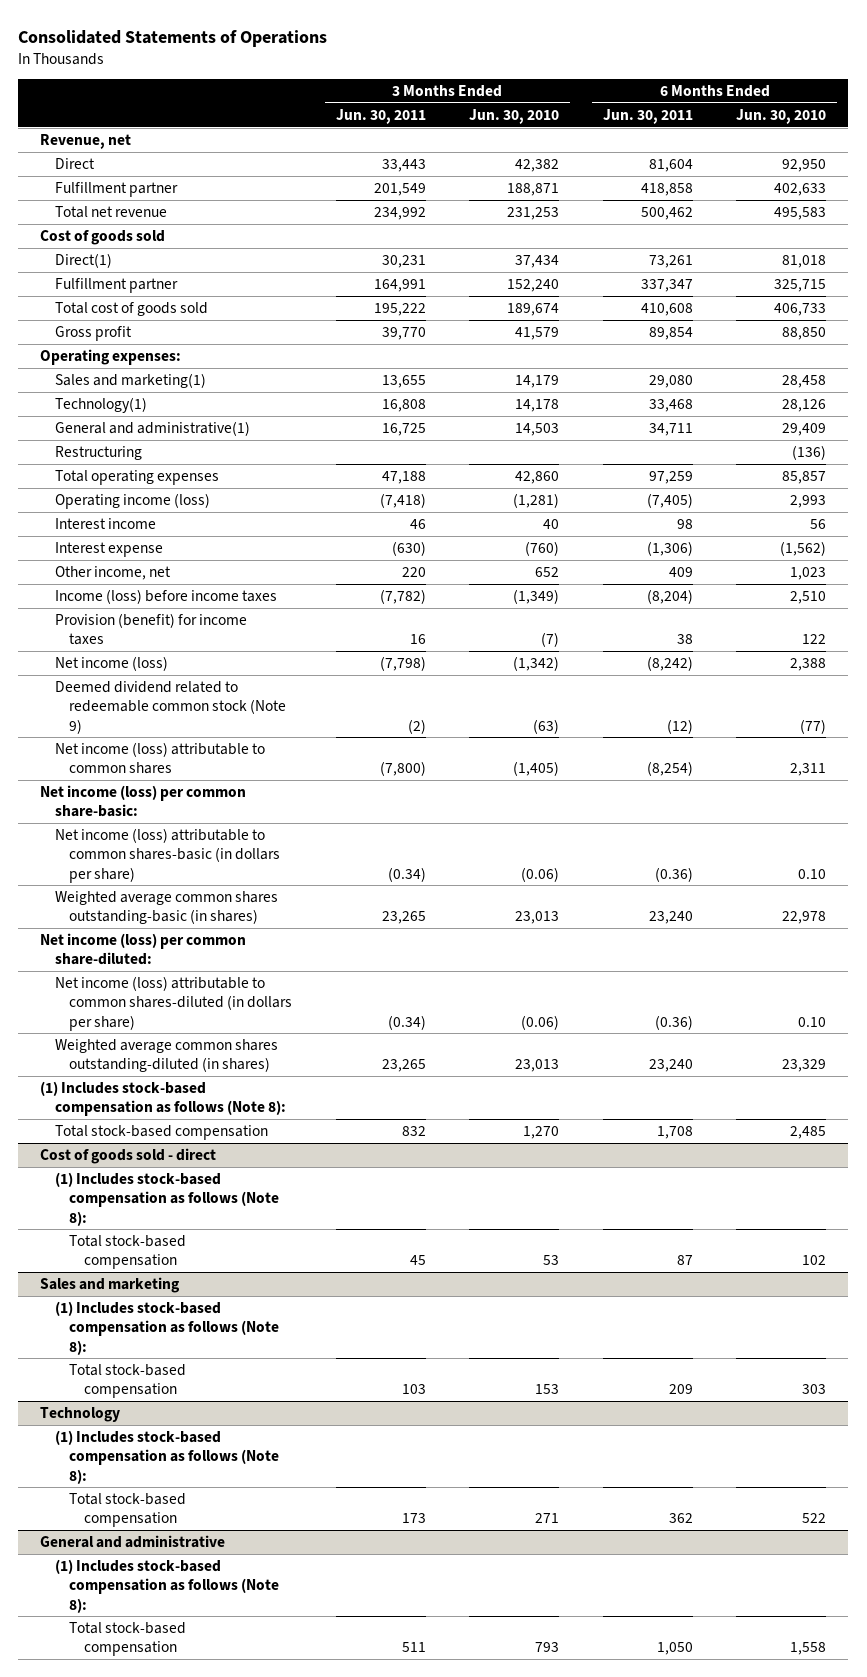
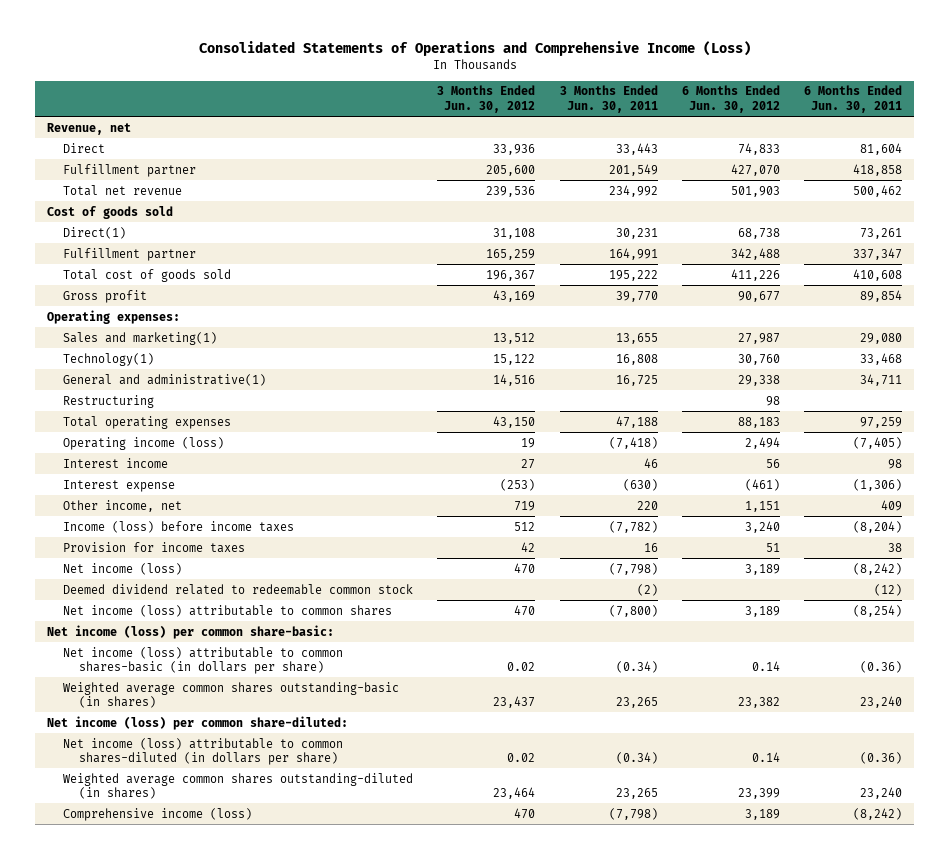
[18,29,328,47] Consolidated Statements of Operations -> [198,41,751,57] Consolidated Statements of Operations and Comprehensive Income (Loss)
[469,109,560,125] Jun. 30, 2010 -> none
[736,109,827,125] Jun. 30, 2010 -> none
none -> [437,85,536,113] 3 Months Ended Jun. 30, 2012
none -> [681,85,780,113] 6 Months Ended Jun. 30, 2012
[54,613,247,646] Provision (benefit) for income taxes -> [63,541,246,553] Provision for income taxes
[54,681,287,734] Deemed dividend related to redeemable common stock (Note 9) -> [63,583,414,595] Deemed dividend related to redeemable common stock
[40,1081,286,1117] (1) Includes stock-based compensation as follows (Note 8): -> none
[54,1125,268,1141] Total stock-based compensation -> none
[40,1148,217,1165] Cost of goods sold - direct -> none
[54,1172,280,1226] (1) Includes stock-based compensation as follows (Note 8): -> none
[69,1235,187,1270] Total stock-based compensation -> none
[40,1277,181,1294] Sales and marketing -> none
[54,1301,280,1355] (1) Includes stock-based compensation as follows (Note 8): -> none
[69,1364,187,1399] Total stock-based compensation -> none
[40,1407,121,1423] Technology -> none
[54,1430,280,1484] (1) Includes stock-based compensation as follows (Note 8): -> none
[69,1493,187,1528] Total stock-based compensation -> none
[40,1535,226,1549] General and administrative -> none
[54,1559,280,1613] (1) Includes stock-based compensation as follows (Note 8): -> none
[69,1622,187,1657] Total stock-based compensation -> none
none -> [63,807,253,821] Comprehensive income (loss)

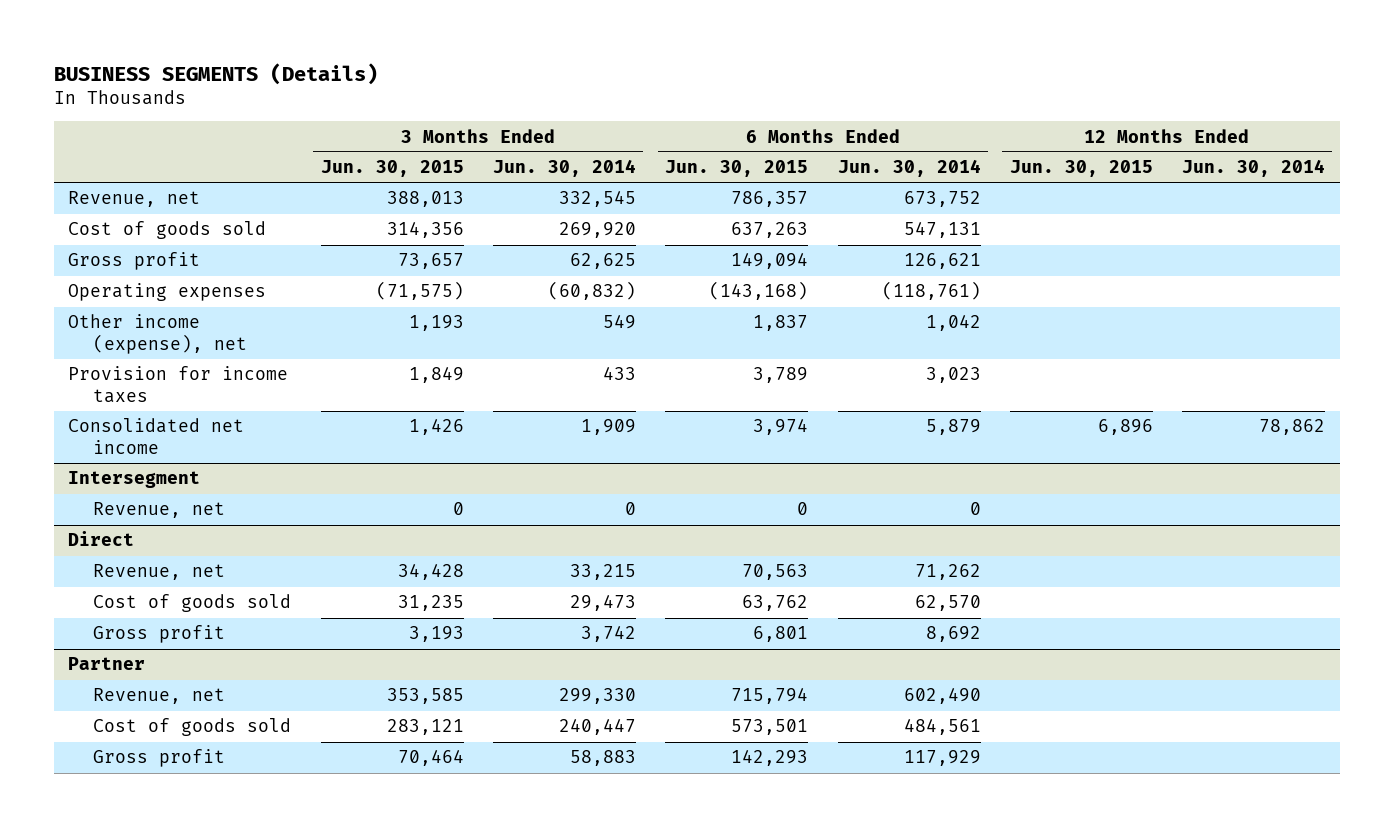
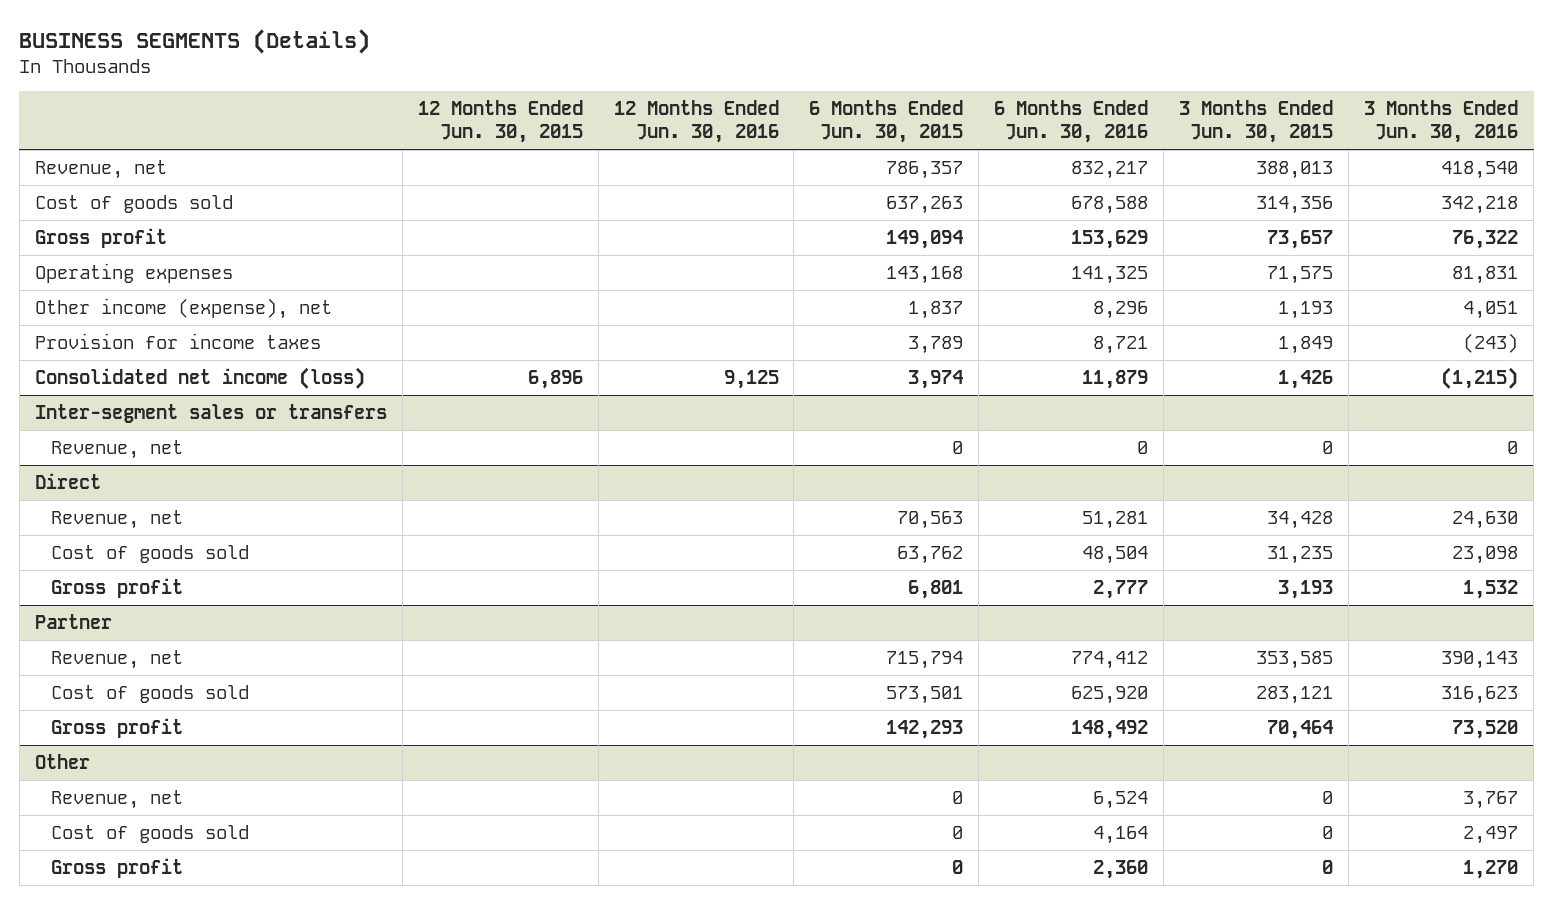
[492,159,636,178] Jun. 30, 2014 -> none
[837,159,981,178] Jun. 30, 2014 -> none
[1182,159,1326,178] Jun. 30, 2014 -> none
none -> [613,100,779,144] 12 Months Ended Jun. 30, 2016
none -> [994,100,1149,144] 6 Months Ended Jun. 30, 2016
none -> [1364,100,1519,144] 3 Months Ended Jun. 30, 2016
[375,281,464,301] (71,575) -> [1267,265,1334,284] 71,575
[709,281,809,301] (143,168) -> [886,265,964,284] 143,168
[68,418,245,454] Consolidated net income -> [34,366,365,389] Consolidated net income (loss)
[68,471,201,489] Intersegment -> [34,403,387,423] Inter-segment sales or transfers
none -> [34,753,90,769] Other
none -> [50,789,183,809] Revenue, net
none -> [50,824,249,843] Cost of goods sold
none -> [50,857,183,878] Gross profit

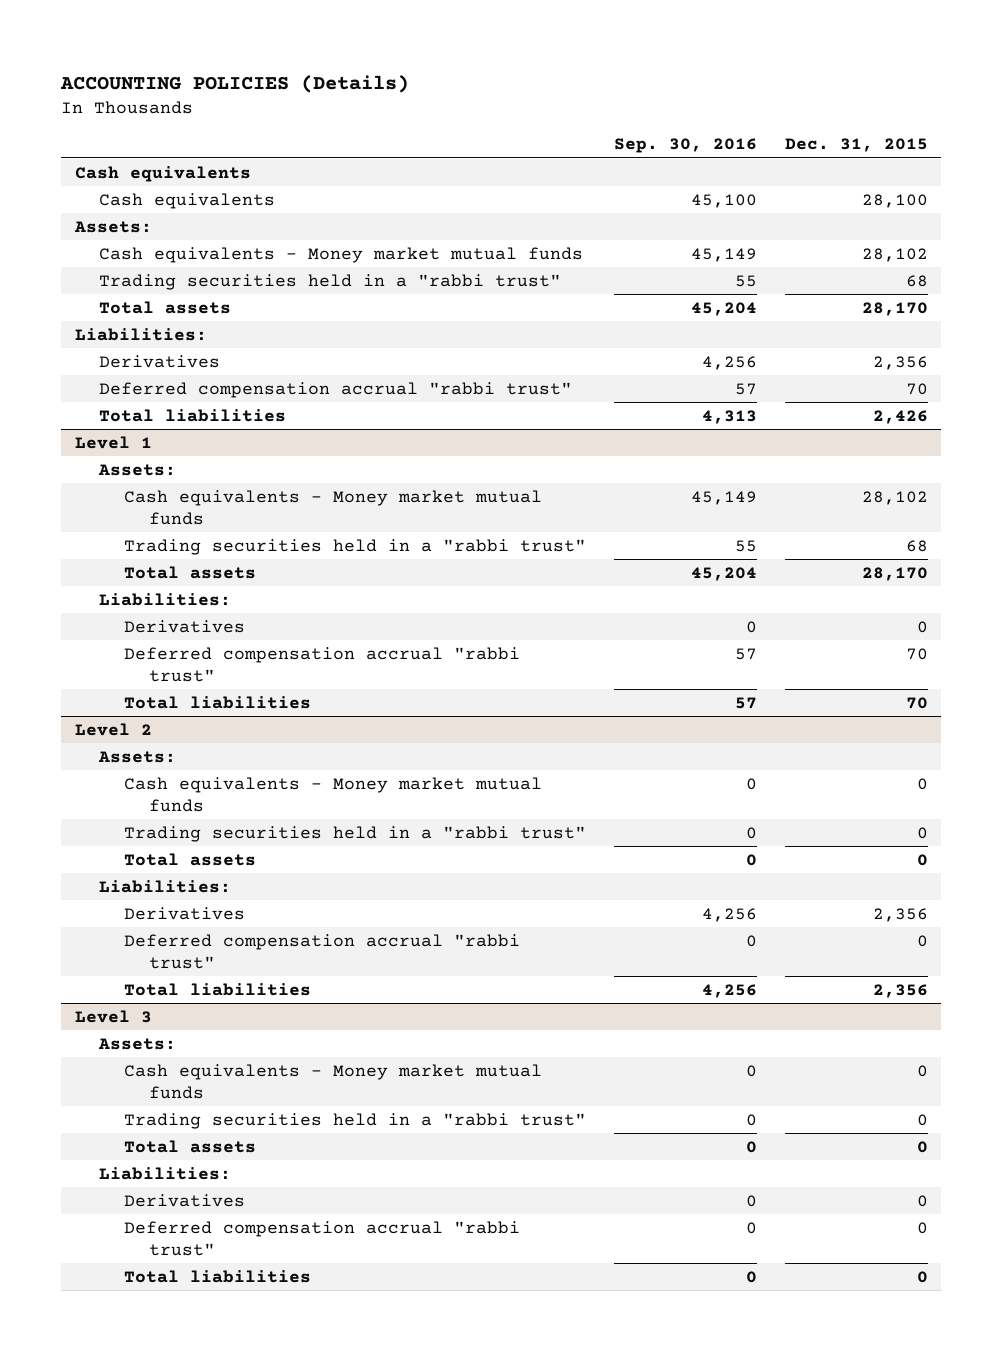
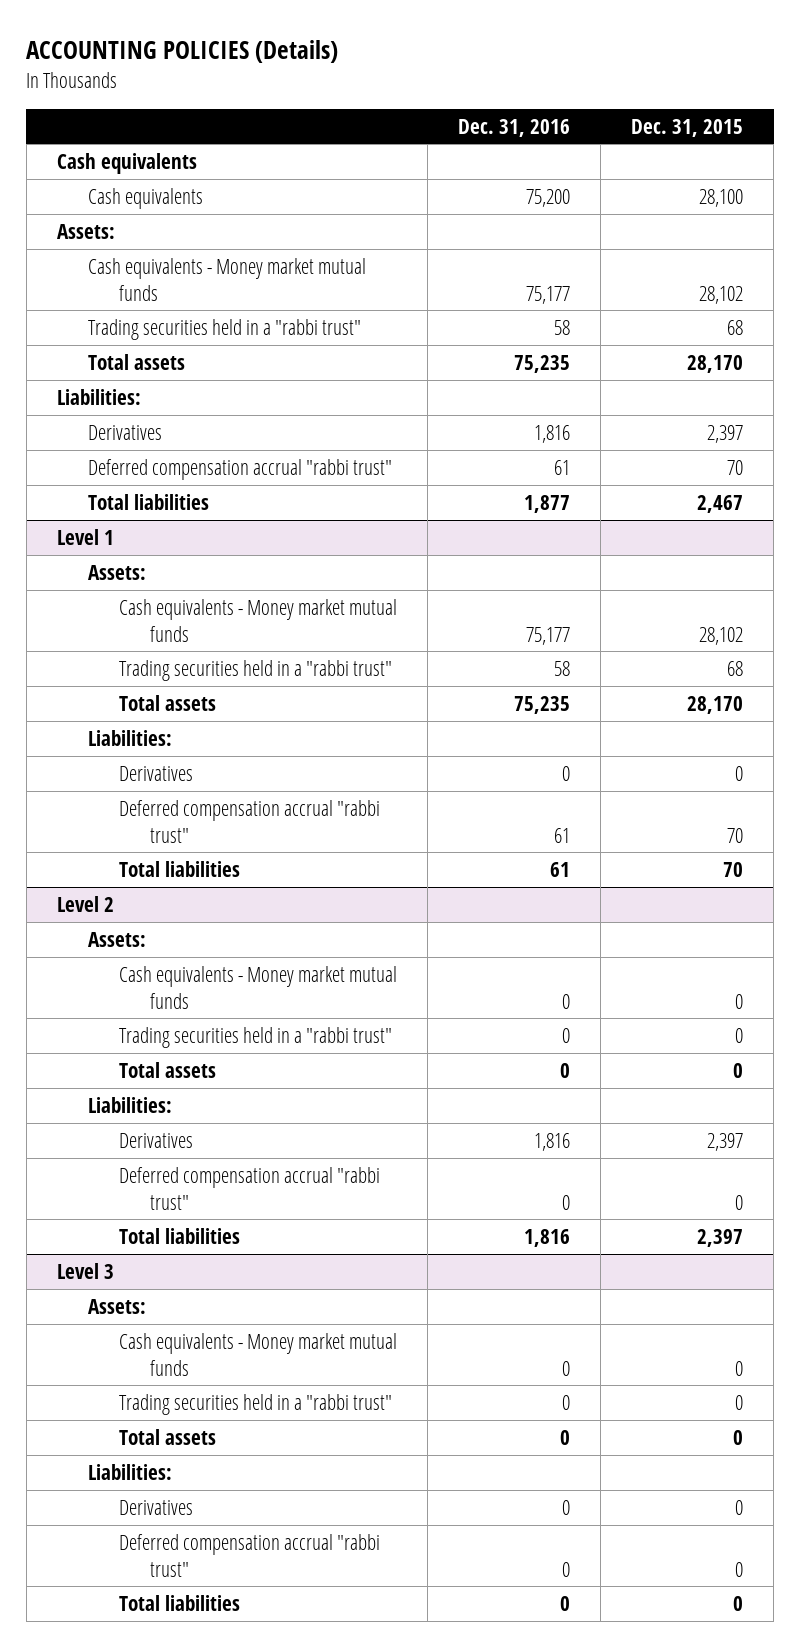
[613,138,757,154] Sep. 30, 2016 -> none
none -> [458,118,571,137] Dec. 31, 2016
[872,355,928,370] 2,356 -> [707,424,744,443] 2,397
[872,409,928,424] 2,426 -> [697,494,744,513] 2,467
[872,907,928,922] 2,356 -> [707,1132,744,1151] 2,397
[872,983,928,998] 2,356 -> [697,1228,744,1247] 2,397

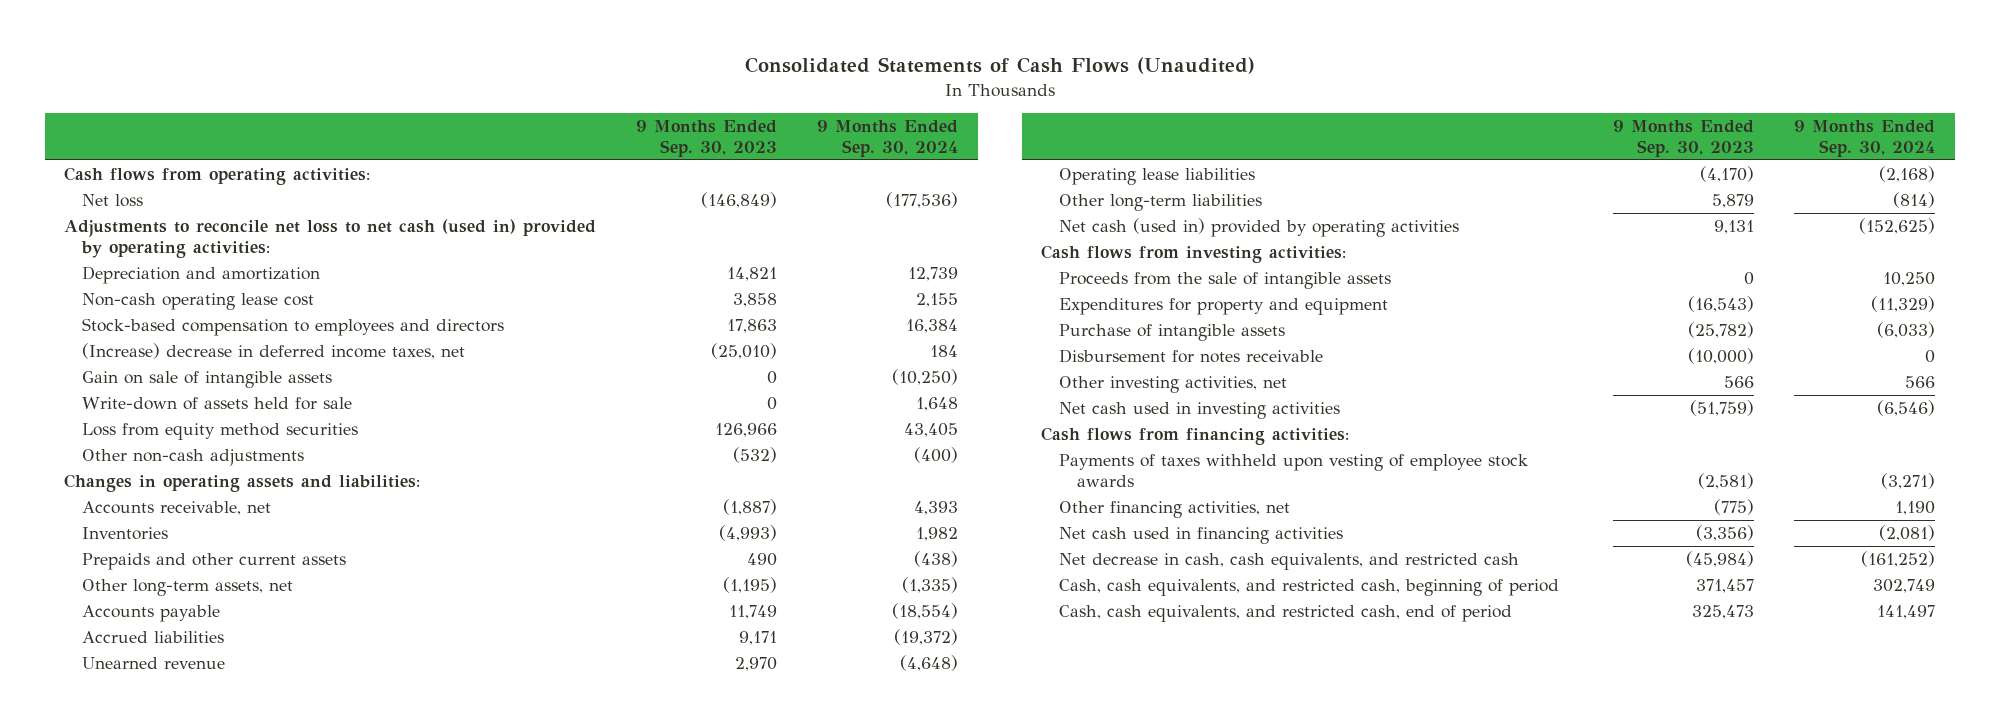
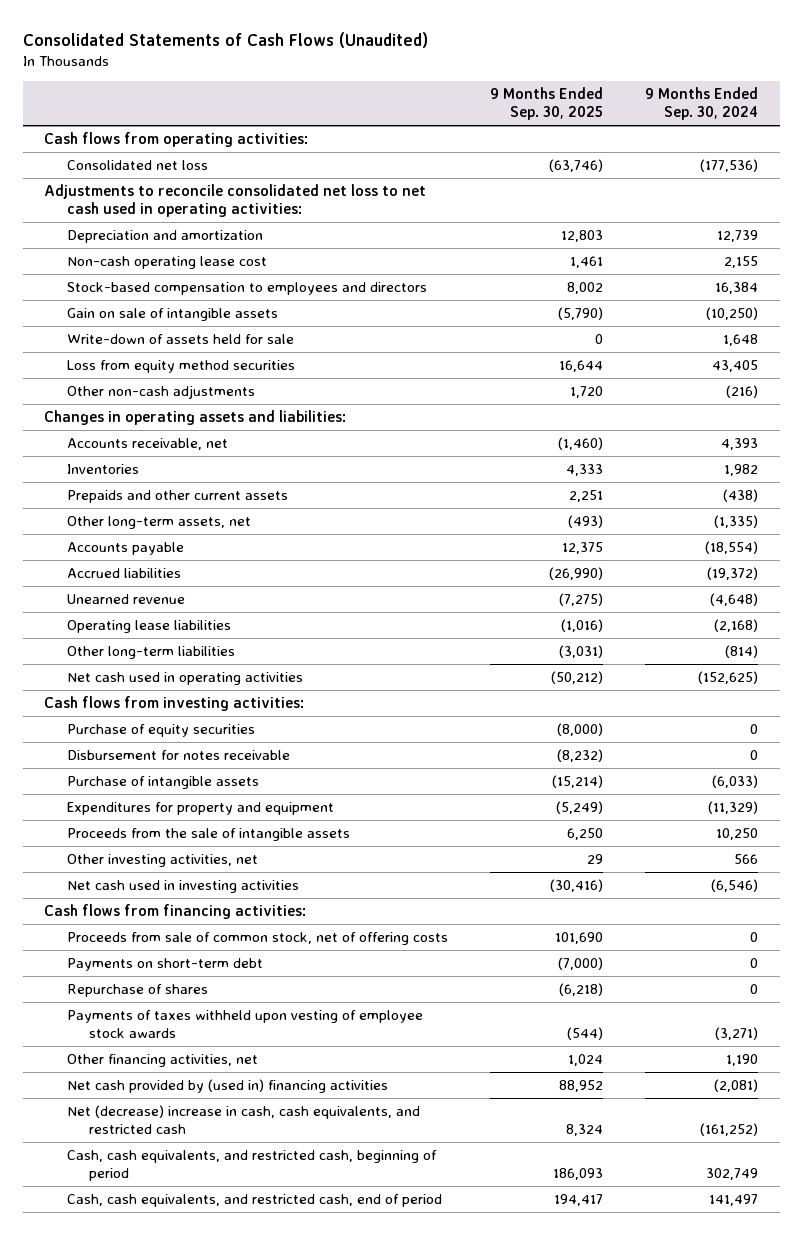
[636,120,778,158] 9 Months Ended Sep. 30, 2023 -> none
none -> [489,87,603,120] 9 Months Ended Sep. 30, 2025
[82,193,144,207] Net loss -> [66,160,208,171] Consolidated net loss
[64,218,597,258] Adjustments to reconcile net loss to net cash (used in) provided by operating activities: -> [44,184,427,217] Adjustments to reconcile consolidated net loss to net cash used in operating activities:
[82,342,466,359] (Increase) decrease in deferred income taxes, net -> none
[913,446,958,463] (400) -> [726,385,759,399] (216)
[1059,217,1460,237] Net cash (used in) provided by operating activities -> [66,672,303,686] Net cash used in operating activities
none -> [66,724,255,738] Purchase of equity securities
[1059,323,1286,341] Purchase of intangible assets -> [66,776,259,790] Purchase of intangible assets
[1059,297,1389,315] Expenditures for property and equipment -> [66,802,334,816] Expenditures for property and equipment
[1059,271,1392,289] Proceeds from the sale of intangible assets -> [66,828,350,842] Proceeds from the sale of intangible assets
none -> [66,932,448,946] Proceeds from sale of common stock, net of offering costs
none -> [66,958,263,972] Payments on short-term debt
none -> [66,984,208,998] Repurchase of shares
[1059,526,1344,544] Net cash used in financing activities -> [66,1079,388,1094] Net cash provided by (used in) financing activities
[1059,552,1520,570] Net decrease in cash, cash equivalents, and restricted cash -> [66,1105,420,1134] Net (decrease) increase in cash, cash equivalents, and restricted cash

